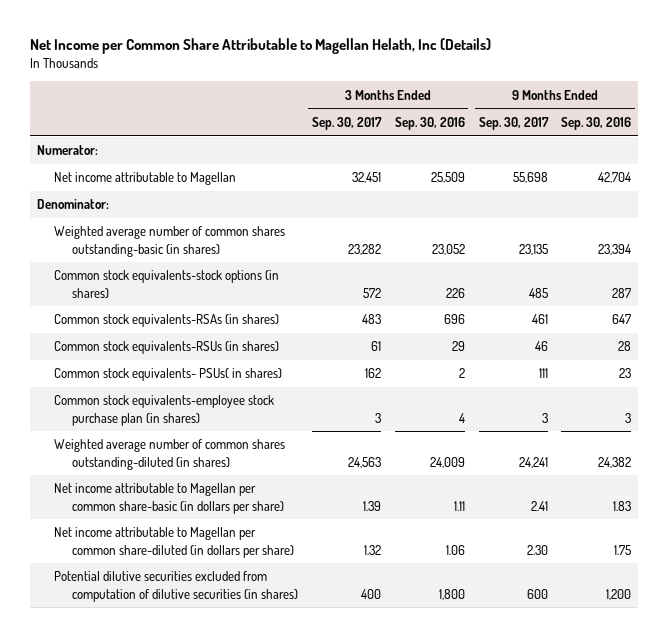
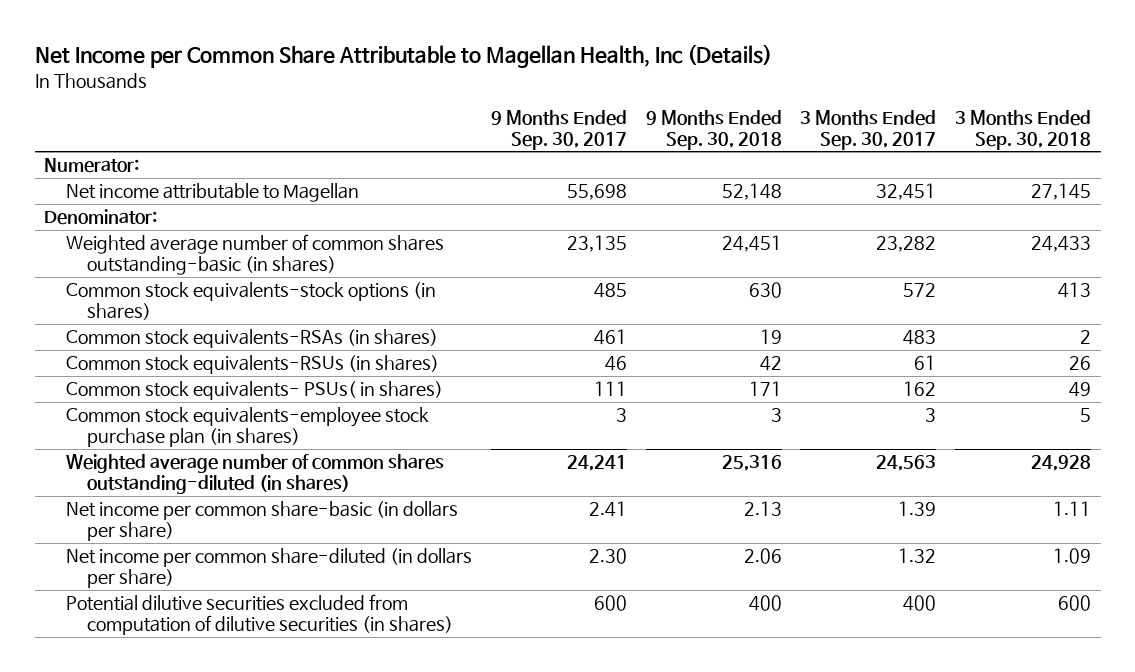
[29,38,491,55] Net Income per Common Share Attributable to Magellan Helath, Inc (Details) -> [34,44,772,69] Net Income per Common Share Attributable to Magellan Health, Inc (Details)
[394,117,465,131] Sep. 30, 2016 -> none
[561,117,632,131] Sep. 30, 2016 -> none
none -> [645,109,782,150] 9 Months Ended Sep. 30, 2018
none -> [955,109,1092,150] 3 Months Ended Sep. 30, 2018
[54,483,284,514] Net income attributable to Magellan per common share-basic (in dollars per share) -> [65,501,458,542] Net income per common share-basic (in dollars per share)
[54,527,294,558] Net income attributable to Magellan per common share-diluted (in dollars per share) -> [65,548,472,589] Net income per common share-diluted (in dollars per share)

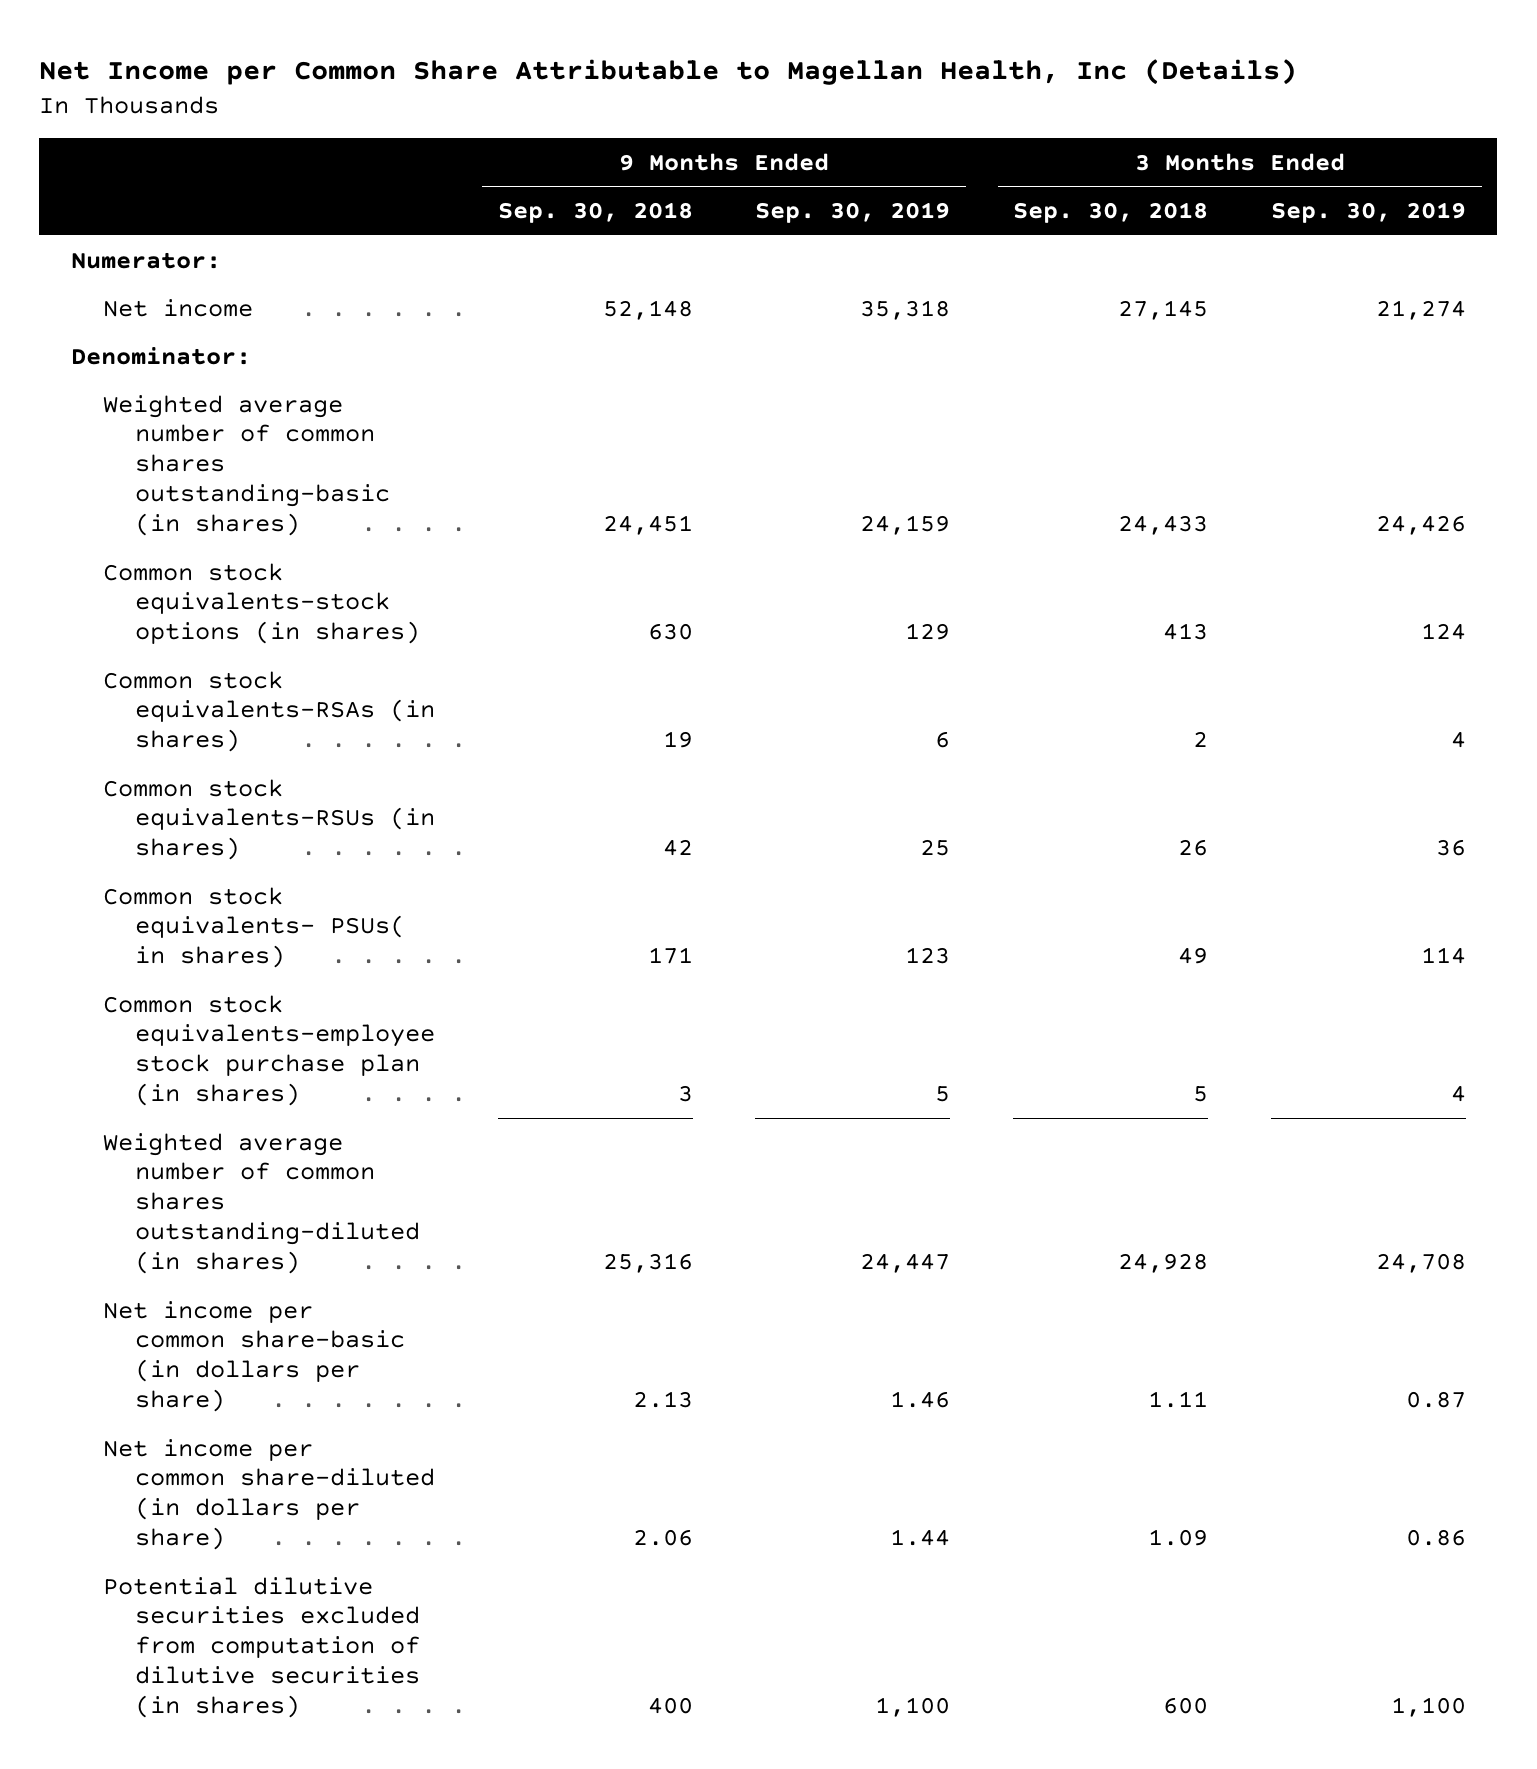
[490,109,627,150] 9 Months Ended Sep. 30, 2017 -> none
[800,109,937,150] 3 Months Ended Sep. 30, 2017 -> none
none -> [755,201,951,223] Sep. 30, 2019
none -> [1271,201,1467,223] Sep. 30, 2019
[65,183,359,203] Net income attributable to Magellan -> [102,298,253,317] Net income

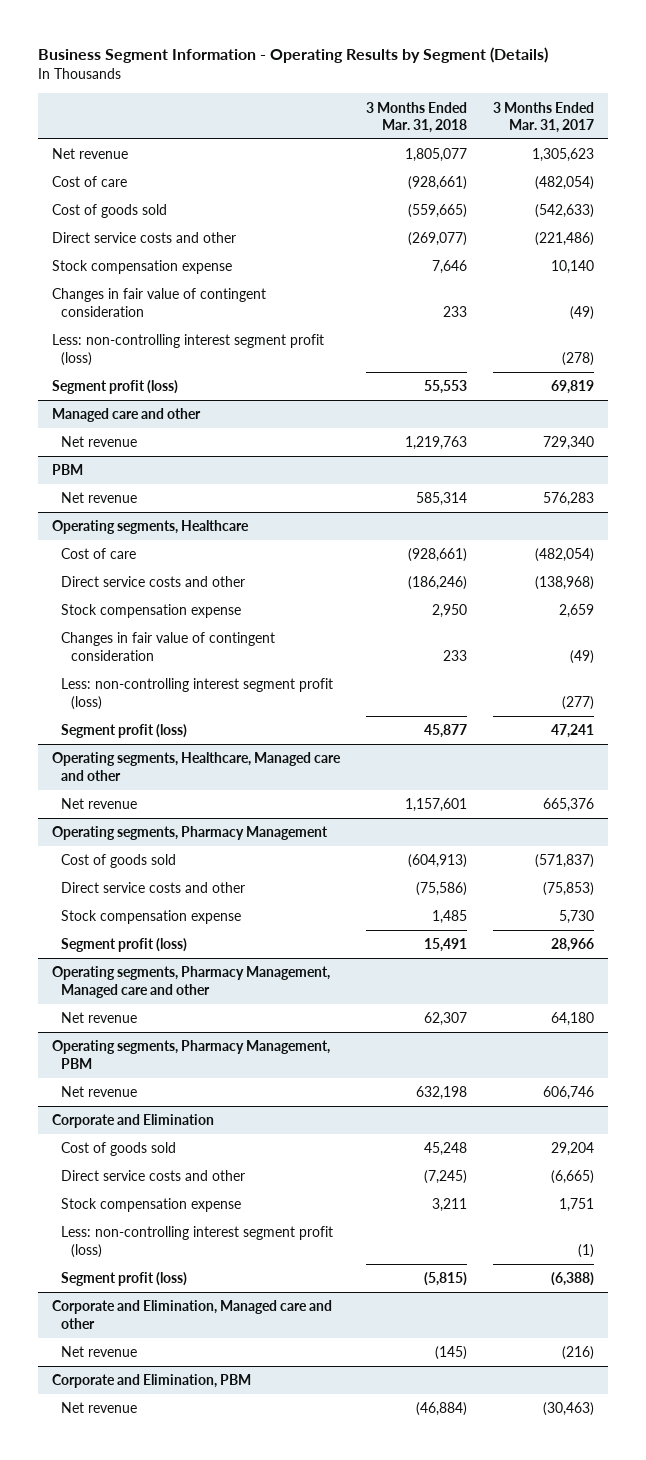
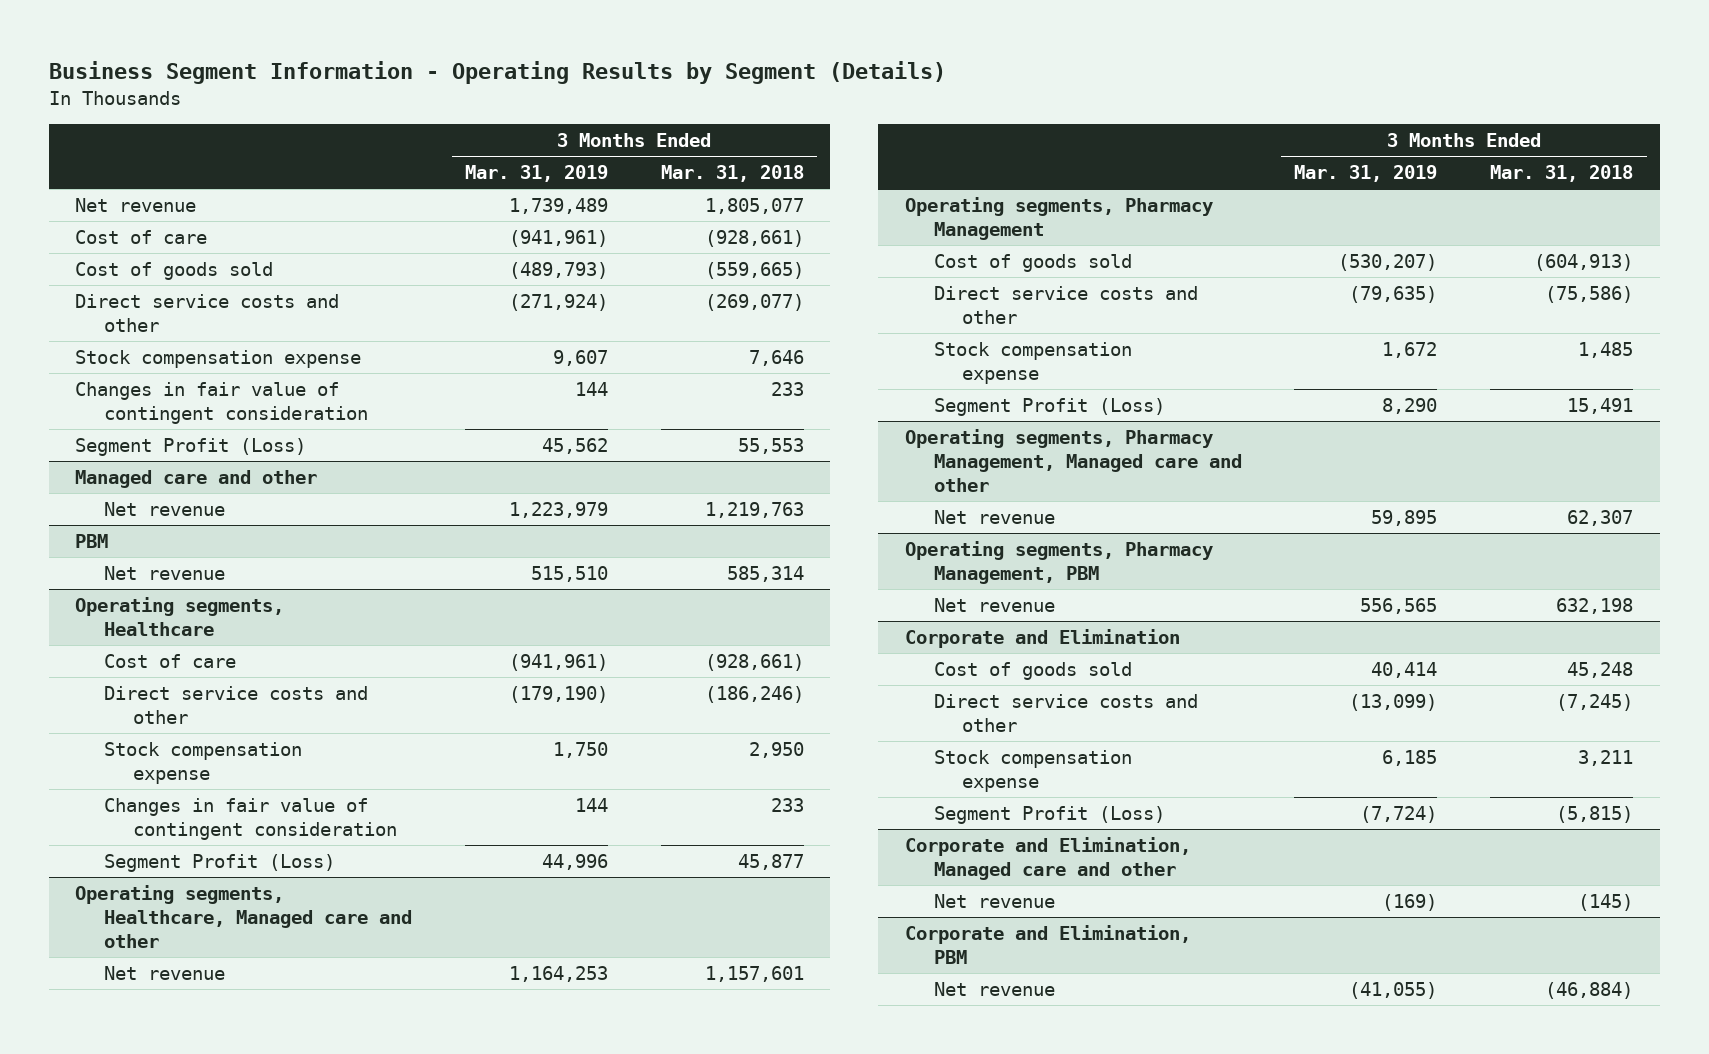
[493,101,595,133] 3 Months Ended Mar. 31, 2017 -> none
none -> [464,165,608,183] Mar. 31, 2019
[51,334,324,366] Less: non-controlling interest segment profit (loss) -> none
[51,380,178,395] Segment profit (loss) -> [75,438,307,457] Segment Profit (Loss)
[61,678,334,710] Less: non-controlling interest segment profit (loss) -> none
[61,724,188,739] Segment profit (loss) -> [104,854,336,873] Segment Profit (Loss)
[61,938,188,953] Segment profit (loss) -> [933,398,1165,417] Segment Profit (Loss)
[61,1226,334,1258] Less: non-controlling interest segment profit (loss) -> none
[61,1272,188,1287] Segment profit (loss) -> [933,806,1165,825] Segment Profit (Loss)

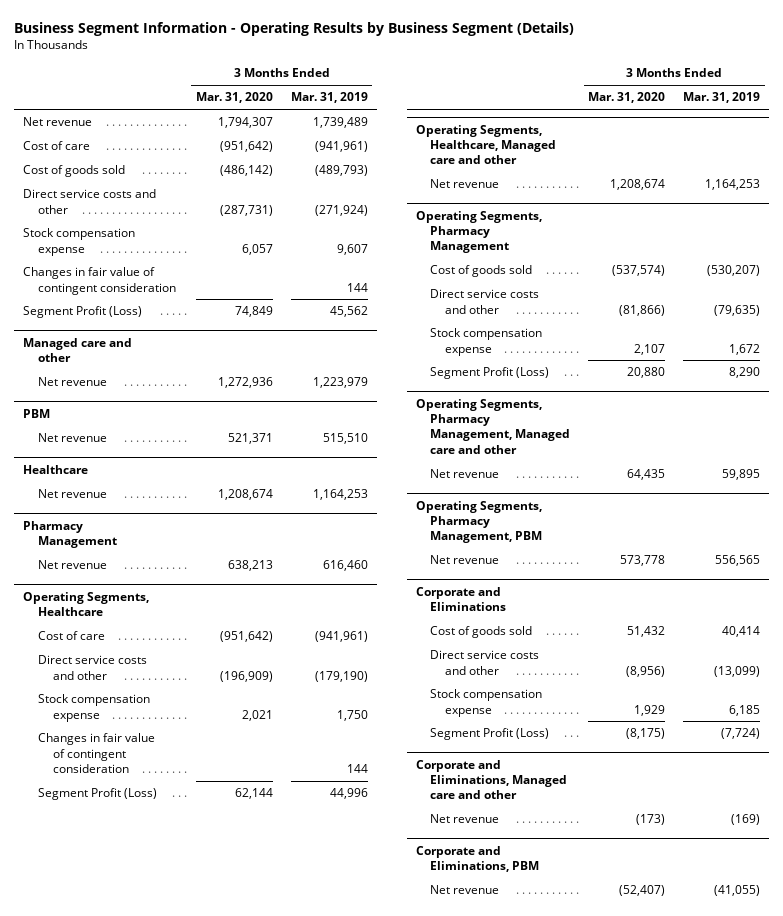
[48,60,946,84] Business Segment Information - Operating Results by Segment (Details) -> [14,21,575,36] Business Segment Information - Operating Results by Business Segment (Details)
[660,165,804,183] Mar. 31, 2018 -> none
none -> [195,92,273,104] Mar. 31, 2020
none -> [23,464,89,474] Healthcare
none -> [38,489,108,499] Net revenue
none -> [23,520,118,549] Pharmacy Management
none -> [38,560,108,570] Net revenue
[75,597,285,636] Operating segments, Healthcare -> [23,591,150,617] Operating Segments, Healthcare
[75,885,413,948] Operating segments, Healthcare, Managed care and other -> [415,124,557,165] Operating Segments, Healthcare, Managed care and other
[904,197,1213,240] Operating segments, Pharmacy Management -> [415,210,542,254] Operating Segments, Pharmacy Management
[904,429,1242,492] Operating segments, Pharmacy Management, Managed care and other -> [415,398,571,454] Operating Segments, Pharmacy Management, Managed care and other
[904,541,1213,584] Operating segments, Pharmacy Management, PBM -> [415,500,543,544] Operating Segments, Pharmacy Management, PBM
[904,629,1180,649] Corporate and Elimination -> [415,586,507,612] Corporate and Eliminations
[904,837,1191,880] Corporate and Elimination, Managed care and other -> [415,759,568,800] Corporate and Eliminations, Managed care and other
[904,925,1191,964] Corporate and Elimination, PBM -> [415,845,540,873] Corporate and Eliminations, PBM

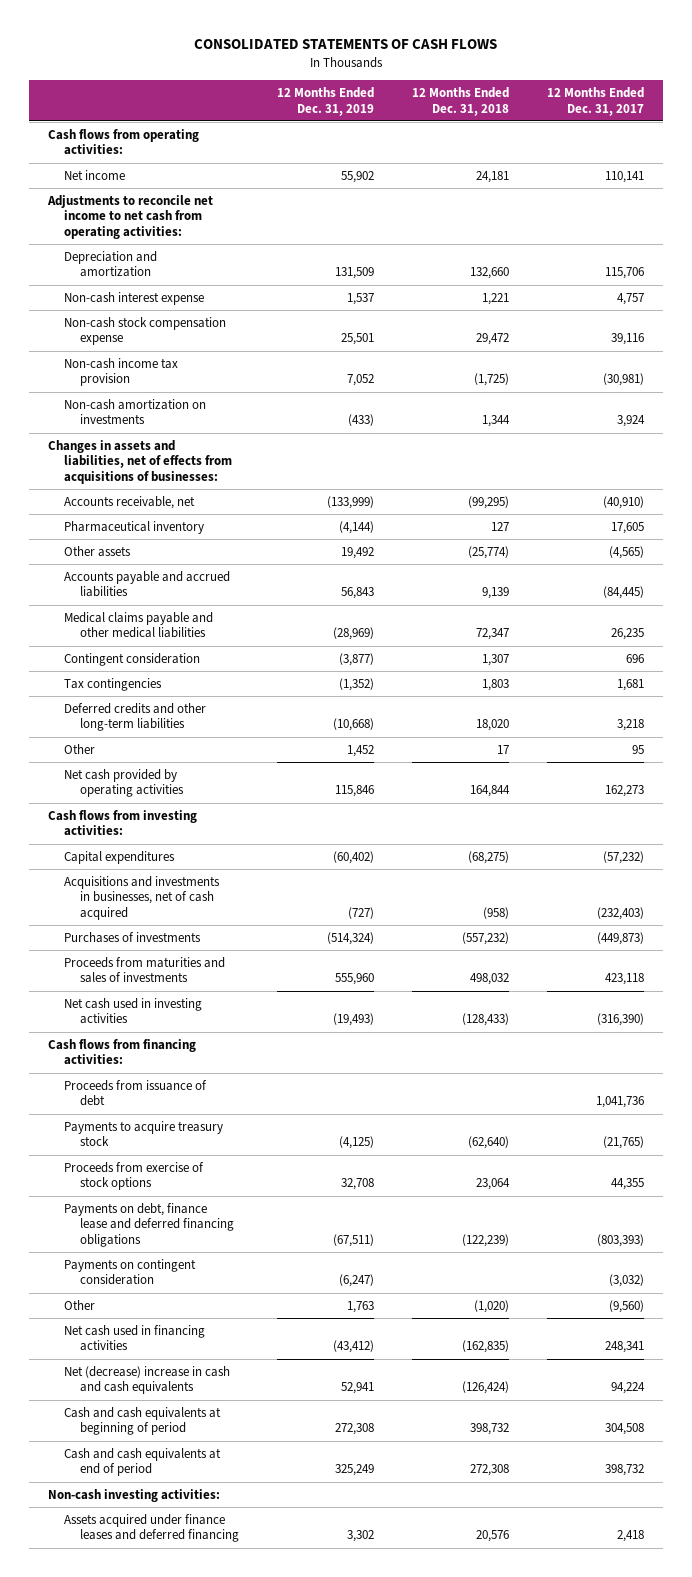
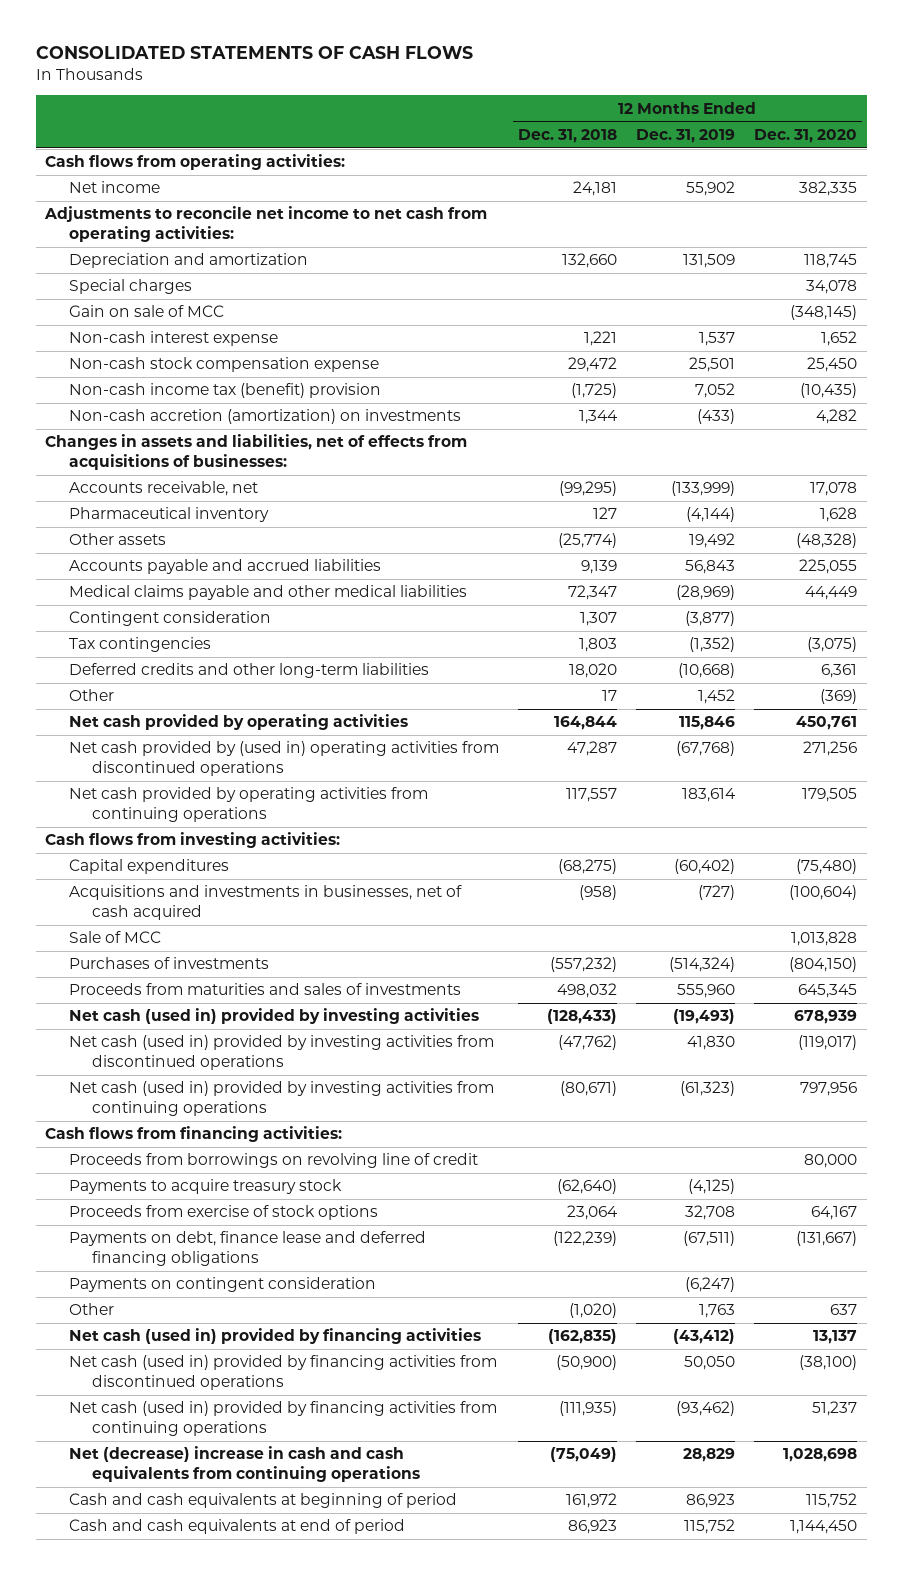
[546,87,644,116] 12 Months Ended Dec. 31, 2017 -> none
none -> [754,129,858,144] Dec. 31, 2020
none -> [68,279,192,295] Special charges
none -> [68,305,224,318] Gain on sale of MCC
[63,357,178,387] Non-cash income tax provision -> [68,383,381,399] Non-cash income tax (benefit) provision
[63,398,206,425] Non-cash amortization on investments -> [68,409,461,425] Non-cash accretion (amortization) on investments
none -> [68,741,499,777] Net cash provided by (used in) operating activities from discontinued operations
none -> [68,787,428,823] Net cash provided by operating activities from continuing operations
none -> [68,931,161,944] Sale of MCC
[63,997,202,1025] Net cash used in investing activities -> [68,1008,479,1025] Net cash (used in) provided by investing activities
none -> [68,1035,494,1071] Net cash (used in) provided by investing activities from discontinued operations
none -> [68,1081,494,1117] Net cash (used in) provided by investing activities from continuing operations
[63,1079,207,1107] Proceeds from issuance of debt -> none
none -> [68,1153,478,1169] Proceeds from borrowings on revolving line of credit
[47,1488,220,1502] Non-cash investing activities: -> none
[63,1513,239,1543] Assets acquired under finance leases and deferred financing -> none
[63,1324,205,1352] Net cash used in financing activities -> [68,1328,481,1345] Net cash (used in) provided by financing activities
none -> [68,1355,497,1391] Net cash (used in) provided by financing activities from discontinued operations
none -> [68,1401,497,1437] Net cash (used in) provided by financing activities from continuing operations
[63,1365,230,1395] Net (decrease) increase in cash and cash equivalents -> [68,1446,421,1483] Net (decrease) increase in cash and cash equivalents from continuing operations
[340,1382,374,1395] 52,941 -> [682,1448,735,1463] 28,829
[461,1381,509,1395] (126,424) -> [549,1447,617,1463] (75,049)
[334,1423,374,1436] 272,308 -> [685,1493,735,1509] 86,923
[469,1423,509,1436] 398,732 -> [565,1493,617,1509] 161,972
[334,1464,374,1477] 325,249 -> [683,1519,735,1535] 115,752
[469,1464,509,1477] 272,308 -> [567,1519,617,1535] 86,923

